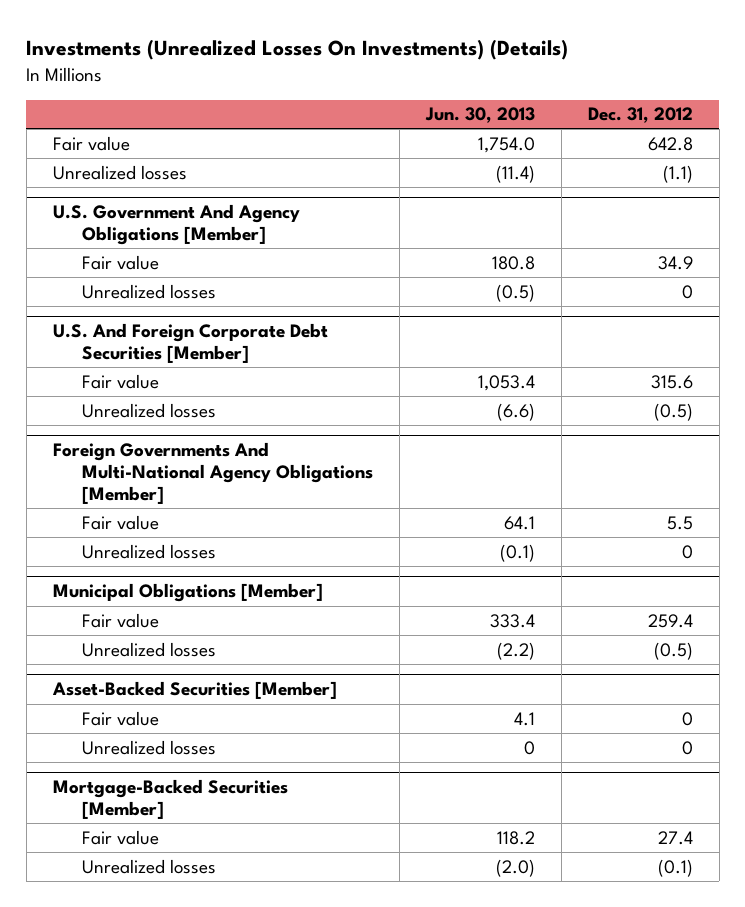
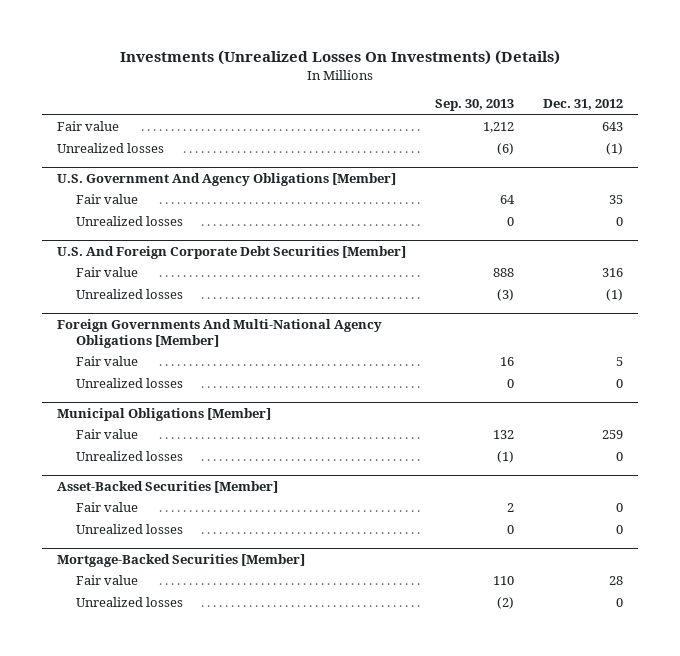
[424,107,535,124] Jun. 30, 2013 -> none
none -> [434,99,514,112] Sep. 30, 2013
[647,136,693,151] 642.8 -> [602,122,624,132] 643
[662,164,693,183] (1.1) -> [606,143,624,156] (1)
[657,255,693,270] 34.9 -> [609,195,624,205] 35
[650,374,693,389] 315.6 -> [602,268,624,278] 316
[653,402,693,421] (0.5) -> [606,289,624,302] (1)
[666,515,693,530] 5.5 -> [616,357,624,367] 5
[647,613,693,628] 259.4 -> [602,430,624,440] 259
[653,641,693,660] (0.5) -> [616,452,624,462] 0
[657,830,693,845] 27.4 -> [609,576,624,586] 28
[657,858,693,877] (0.1) -> [616,598,624,608] 0

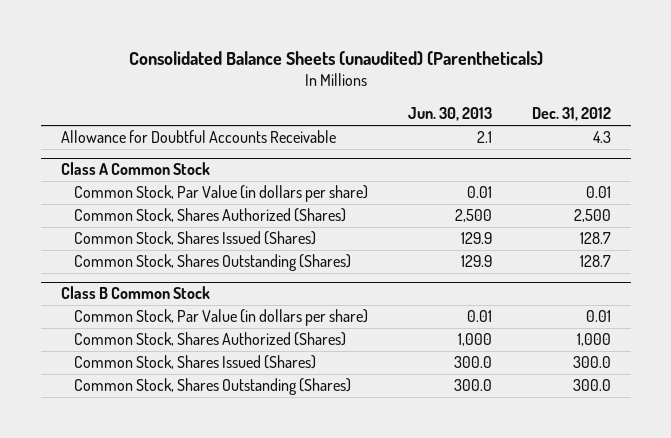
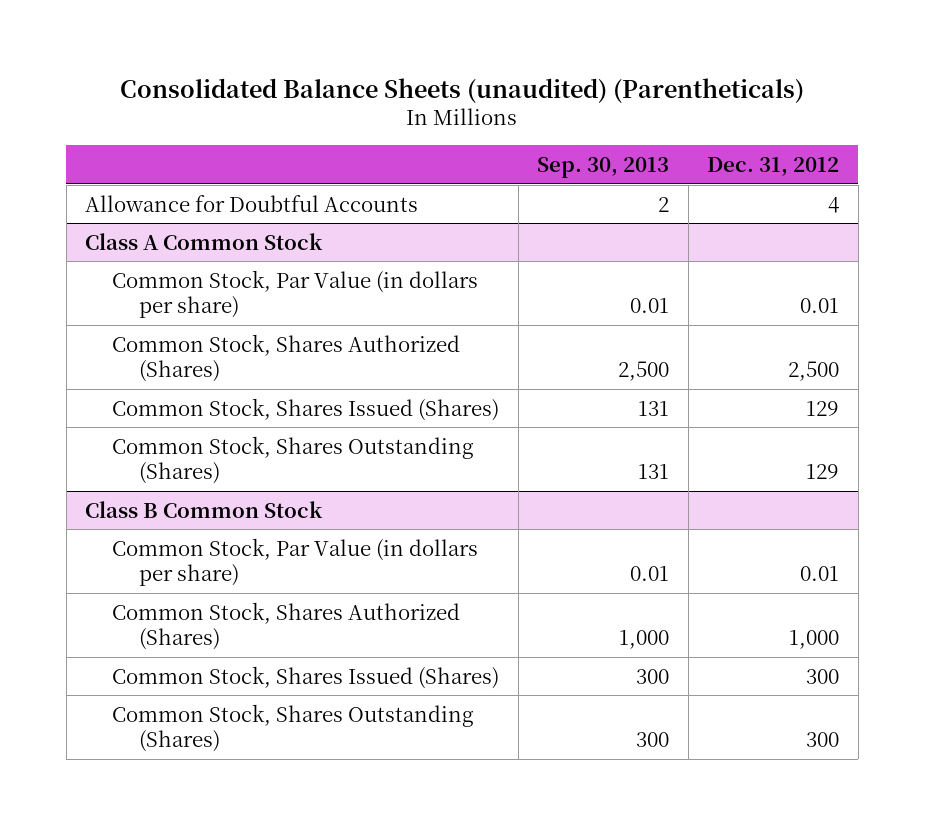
[407,107,492,122] Jun. 30, 2013 -> none
none -> [537,156,670,178] Sep. 30, 2013
[60,130,336,144] Allowance for Doubtful Accounts Receivable -> [85,194,419,212] Allowance for Doubtful Accounts
[592,131,611,144] 4.3 -> [828,196,840,213] 4
[579,232,611,245] 128.7 -> [806,400,840,416] 129
[579,255,611,268] 128.7 -> [806,464,840,480] 129
[572,356,611,369] 300.0 -> [806,668,840,684] 300
[572,379,611,392] 300.0 -> [806,732,840,748] 300

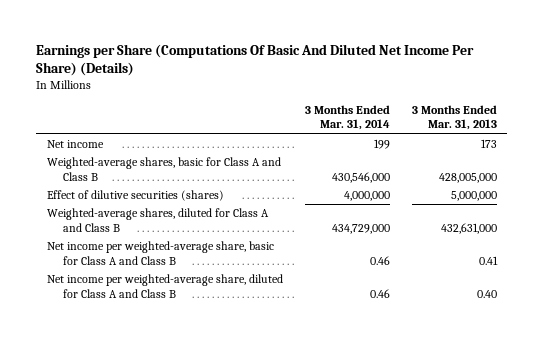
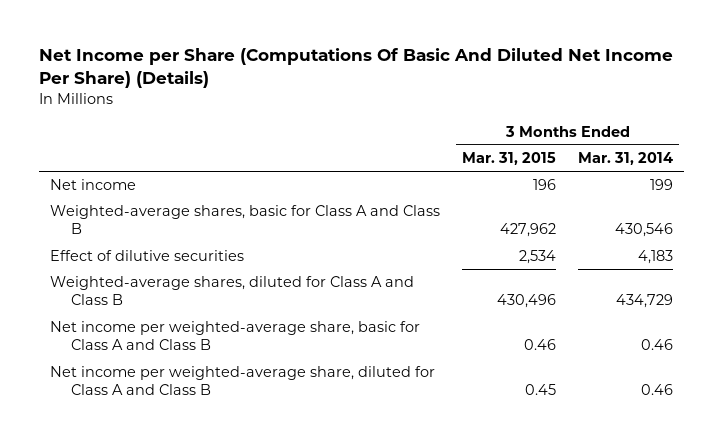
[36,43,475,77] Earnings per Share (Computations Of Basic And Diluted Net Income Per Share) (Details) -> [38,48,673,89] Net Income per Share (Computations Of Basic And Diluted Net Income Per Share) (Details)
[411,105,497,131] 3 Months Ended Mar. 31, 2013 -> none
none -> [461,152,556,166] Mar. 31, 2015
[331,171,390,183] 430,546,000 -> [615,223,674,238] 430,546
[47,190,225,202] Effect of dilutive securities (shares) -> [49,250,244,262] Effect of dilutive securities
[343,191,390,202] 4,000,000 -> [638,250,674,265] 4,183
[331,223,390,234] 434,729,000 -> [616,294,674,309] 434,729

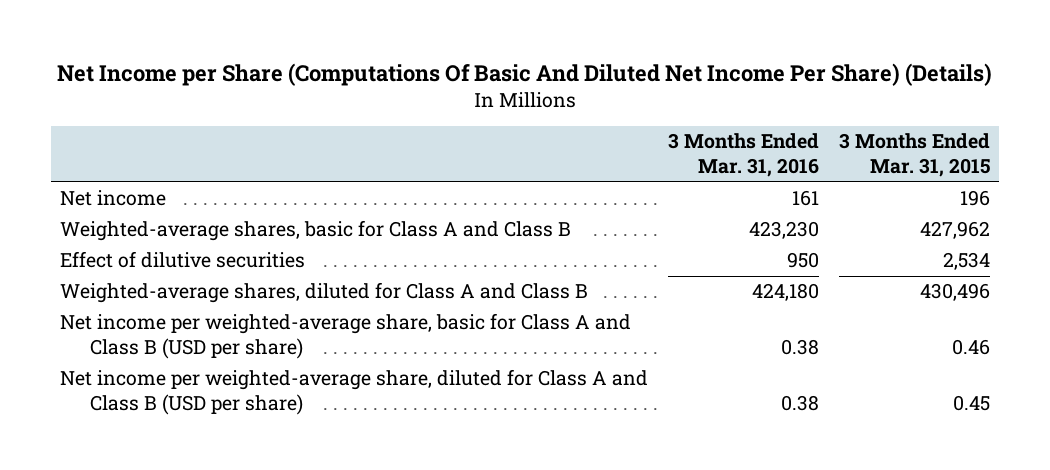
[578,152,674,166] Mar. 31, 2014 -> none
none -> [668,133,820,178] 3 Months Ended Mar. 31, 2016
[49,321,420,351] Net income per weighted-average share, basic for Class A and Class B -> [60,313,632,360] Net income per weighted-average share, basic for Class A and Class B (USD per share)
[49,366,435,396] Net income per weighted-average share, diluted for Class A and Class B -> [60,369,649,416] Net income per weighted-average share, diluted for Class A and Class B (USD per share)

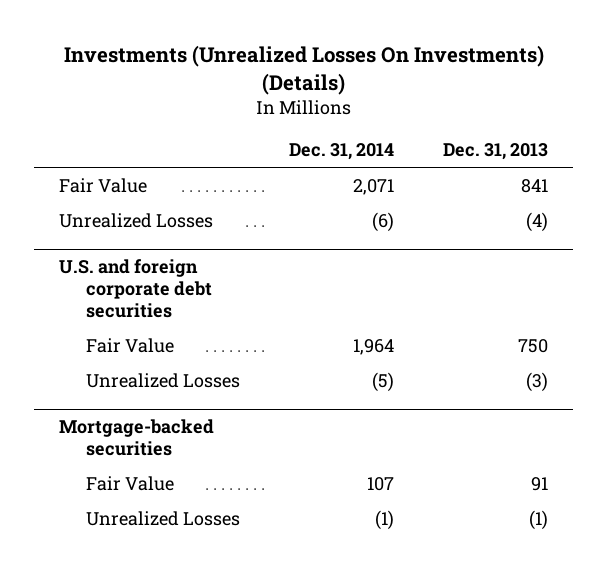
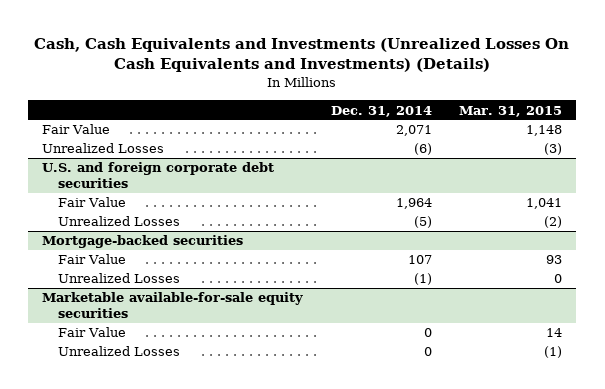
[63,45,544,95] Investments (Unrealized Losses On Investments) (Details) -> [34,37,570,73] Cash, Cash Equivalents and Investments (Unrealized Losses On Cash Equivalents and Investments) (Details)
[443,142,549,160] Dec. 31, 2013 -> none
none -> [459,105,563,117] Mar. 31, 2015
none -> [42,292,304,319] Marketable available-for-sale equity securities
none -> [58,327,127,338] Fair Value
none -> [58,346,181,357] Unrealized Losses

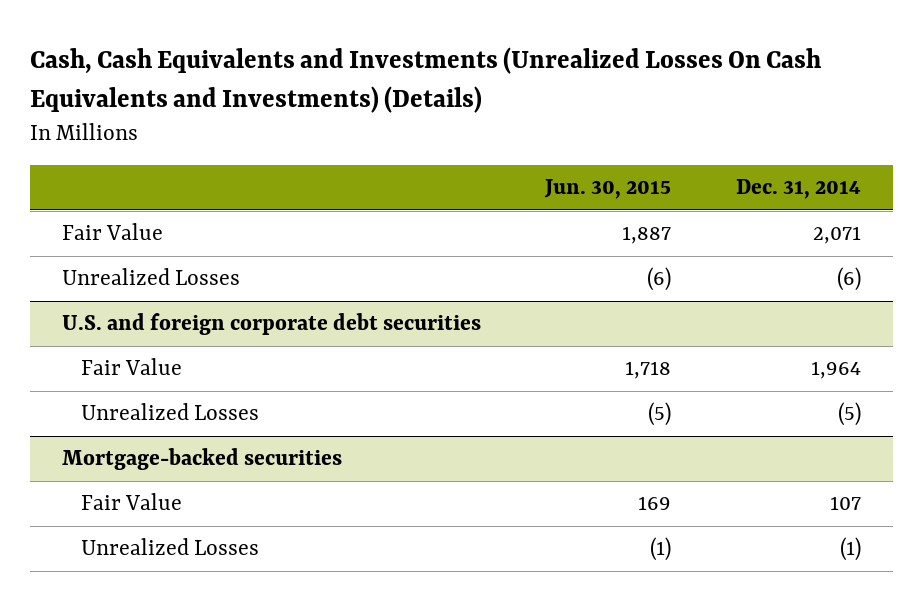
[459,105,563,117] Mar. 31, 2015 -> none
none -> [544,179,672,200] Jun. 30, 2015
[42,292,304,319] Marketable available-for-sale equity securities -> none
[58,327,127,338] Fair Value -> none
[58,346,181,357] Unrealized Losses -> none

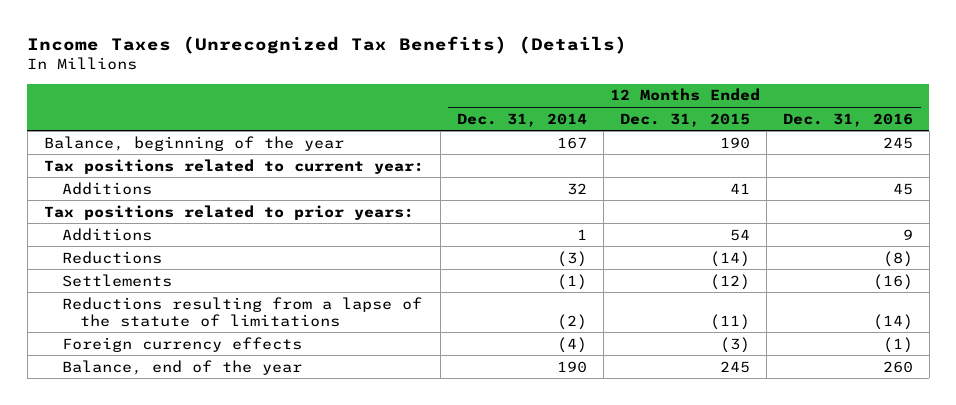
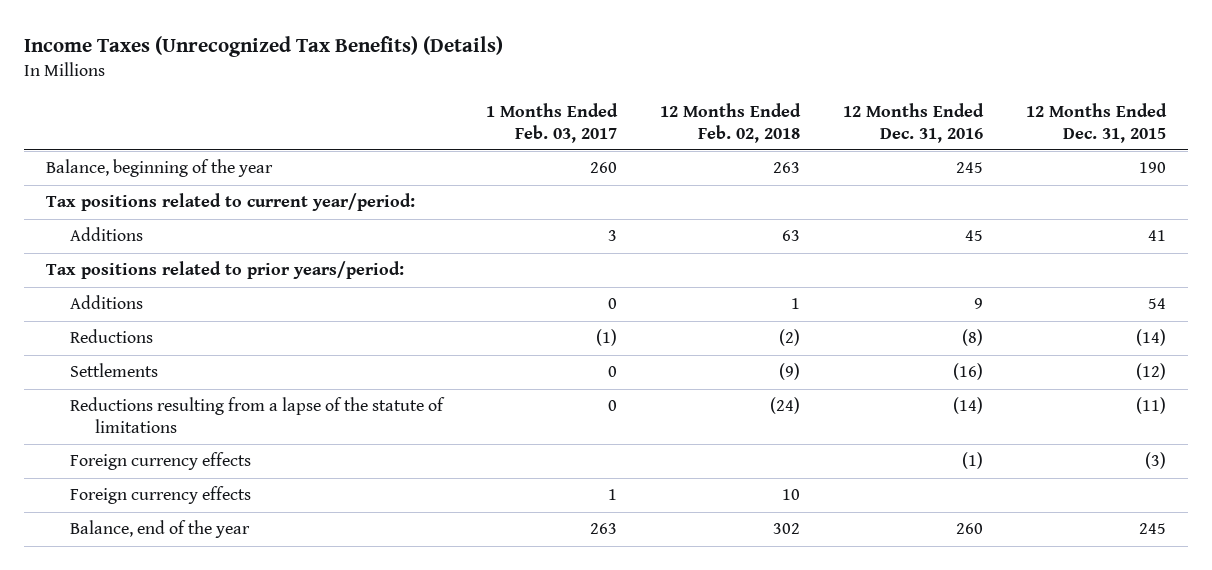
[456,112,587,127] Dec. 31, 2014 -> none
none -> [486,102,619,143] 1 Months Ended Feb. 03, 2017
none -> [660,102,802,143] 12 Months Ended Feb. 02, 2018
[43,158,424,174] Tax positions related to current year: -> [45,193,415,212] Tax positions related to current year/period:
[43,204,414,220] Tax positions related to prior years: -> [45,261,404,280] Tax positions related to prior years/period:
none -> [70,486,252,505] Foreign currency effects

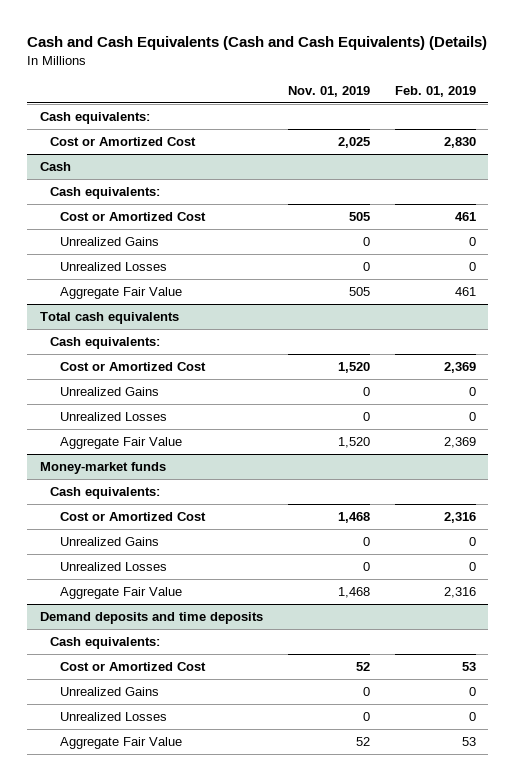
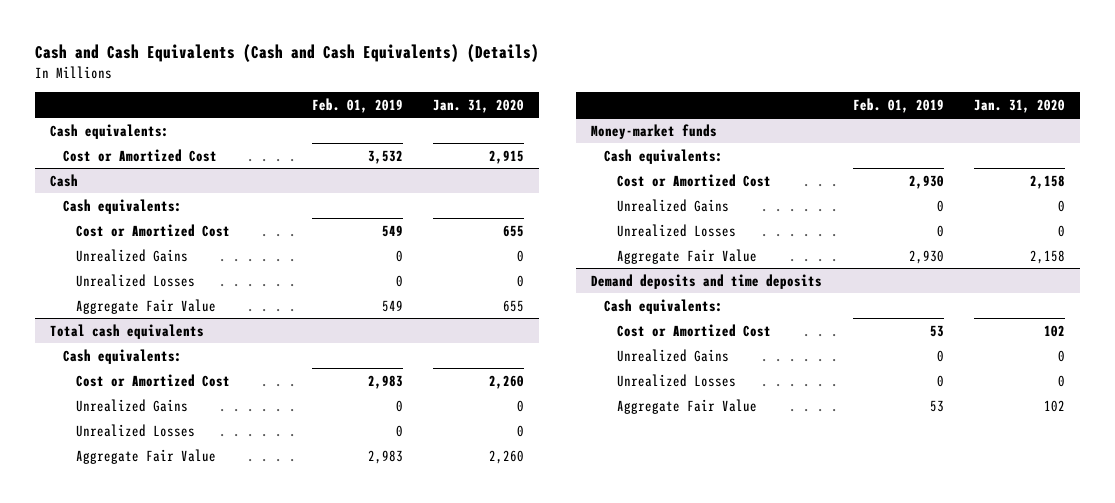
[287,85,370,97] Nov. 01, 2019 -> none
none -> [432,99,524,114] Jan. 31, 2020
[443,136,476,148] 2,830 -> [367,149,403,164] 3,532
[454,211,476,221] 461 -> [381,224,403,237] 549
[454,286,476,296] 461 -> [381,299,403,312] 549
[443,361,476,373] 2,369 -> [367,374,403,389] 2,983
[443,436,476,448] 2,369 -> [367,449,403,464] 2,983
[443,511,476,523] 2,316 -> [908,174,944,189] 2,930
[443,586,476,598] 2,316 -> [908,249,944,264] 2,930

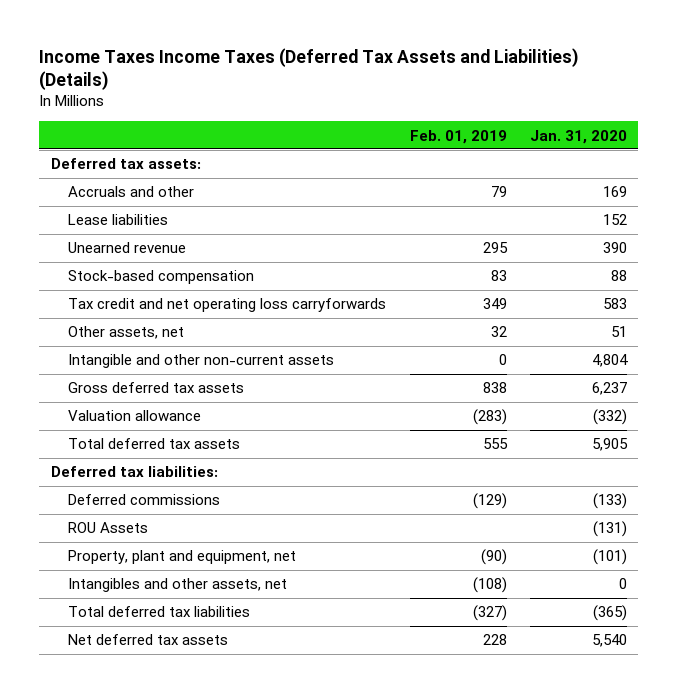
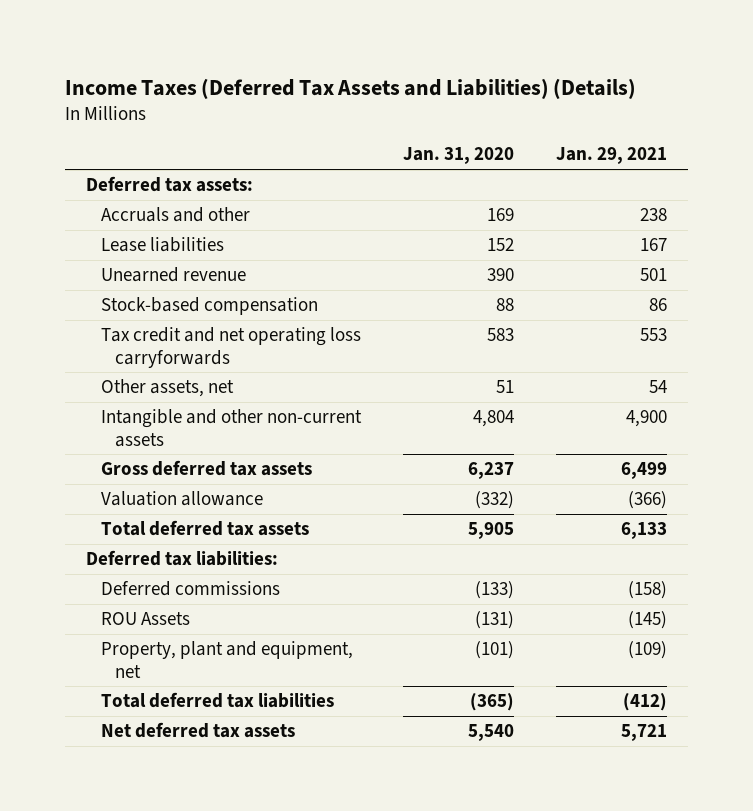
[39,47,580,91] Income Taxes Income Taxes (Deferred Tax Assets and Liabilities) (Details) -> [65,77,637,99] Income Taxes (Deferred Tax Assets and Liabilities) (Details)
[409,129,507,144] Feb. 01, 2019 -> none
none -> [555,147,667,165] Jan. 29, 2021
[68,578,288,593] Intangibles and other assets, net -> none

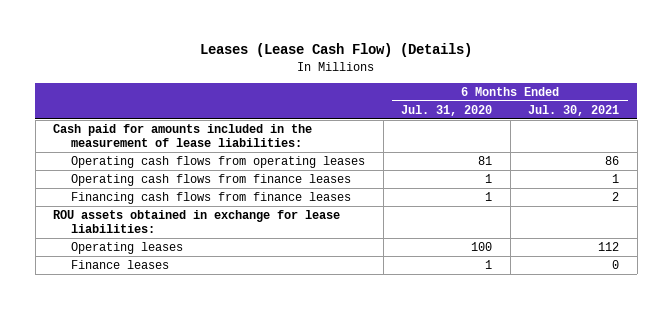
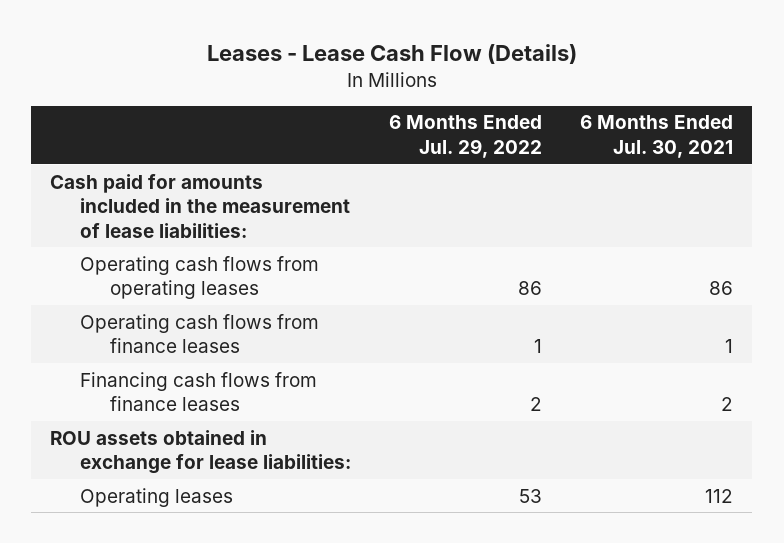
[200,43,473,58] Leases (Lease Cash Flow) (Details) -> [206,43,577,64] Leases - Lease Cash Flow (Details)
[401,104,493,116] Jul. 31, 2020 -> none
none -> [389,115,543,158] 6 Months Ended Jul. 29, 2022
[71,259,170,269] Finance leases -> none

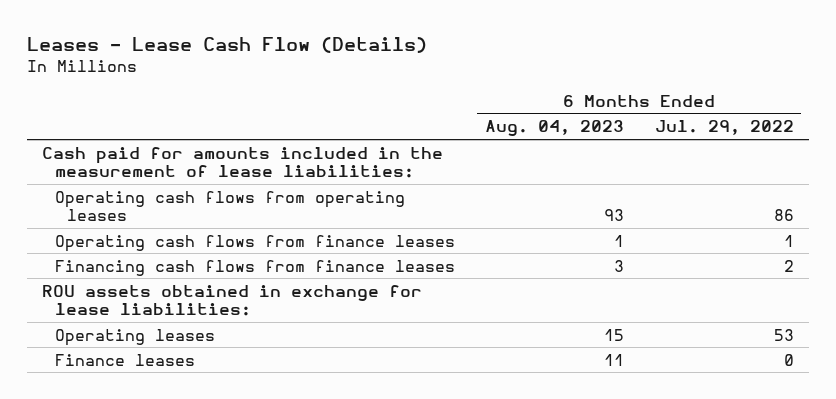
[580,115,734,158] 6 Months Ended Jul. 30, 2021 -> none
none -> [485,120,625,137] Aug. 04, 2023
none -> [54,353,195,366] Finance leases

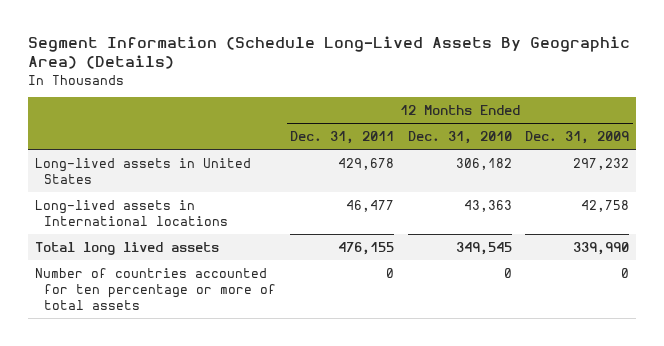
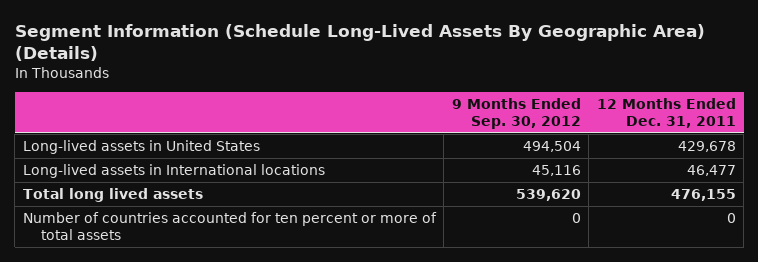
[407,130,512,144] Dec. 31, 2010 -> none
[525,130,630,144] Dec. 31, 2009 -> none
none -> [451,98,581,129] 9 Months Ended Sep. 30, 2012
[34,267,277,310] Number of countries accounted for ten percentage or more of total assets -> [22,212,437,240] Number of countries accounted for ten percent or more of total assets

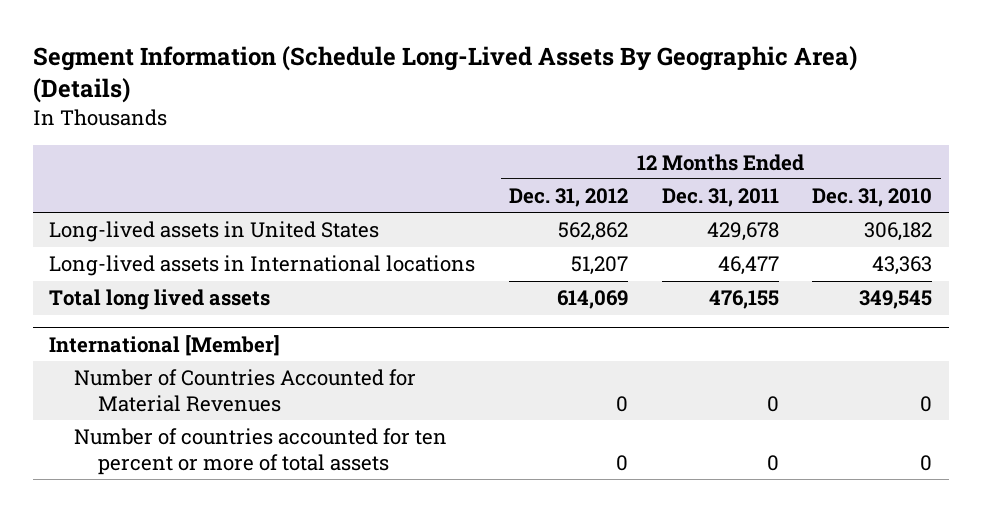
[451,98,581,129] 9 Months Ended Sep. 30, 2012 -> none
none -> [509,188,629,208] Dec. 31, 2012
none -> [812,188,933,208] Dec. 31, 2010
none -> [49,335,281,357] International [Member]
none -> [73,369,416,412] Number of Countries Accounted for Material Revenues

